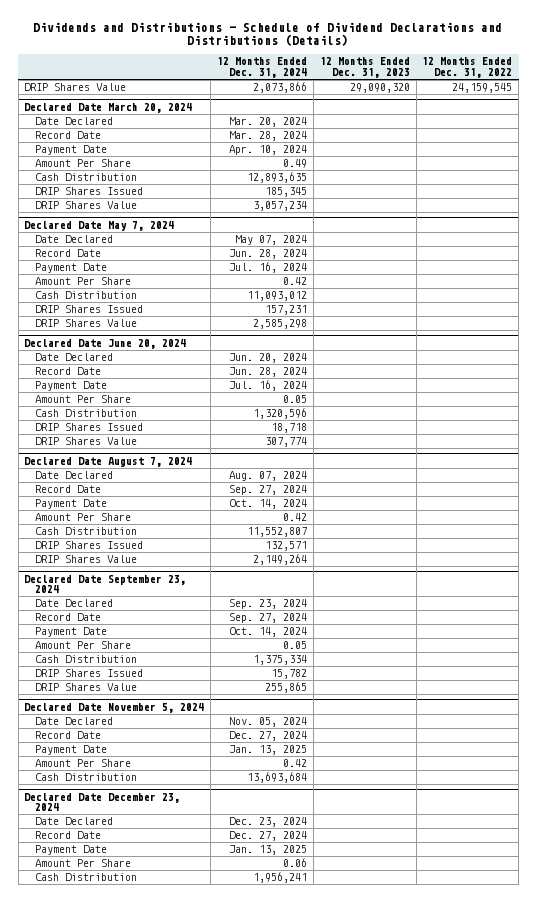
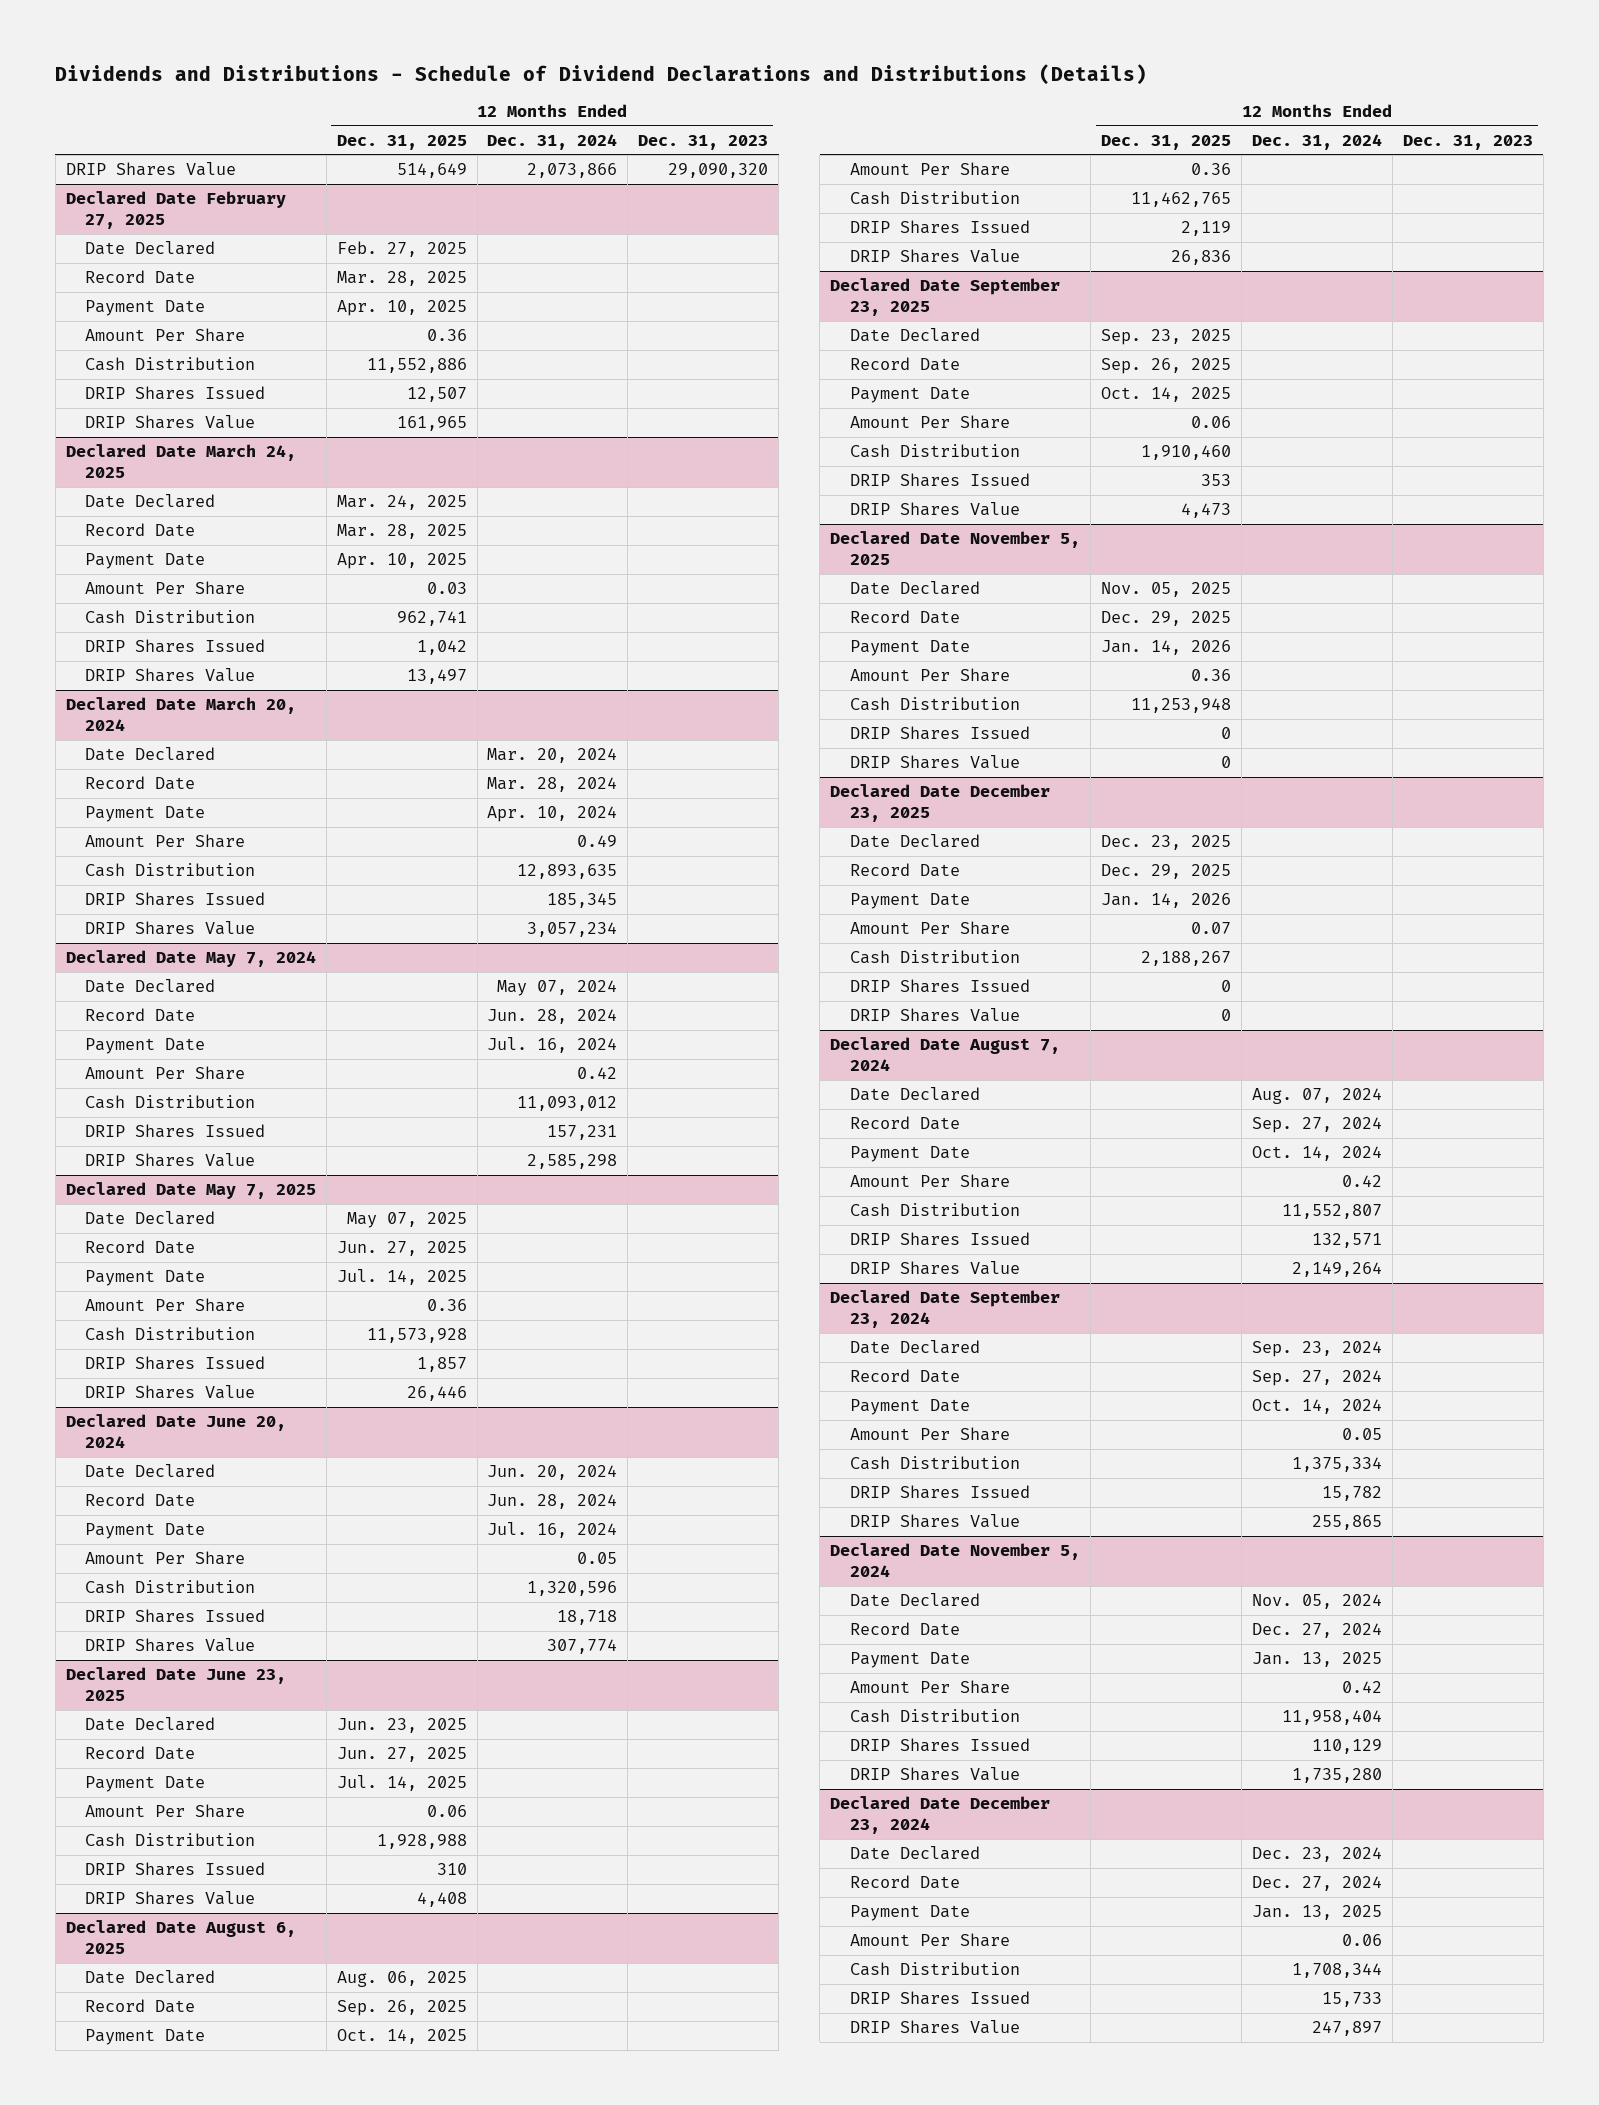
[422,57,513,79] 12 Months Ended Dec. 31, 2022 -> none
none -> [336,134,467,150] Dec. 31, 2025
none -> [65,191,286,230] Declared Date February 27, 2025
none -> [85,241,216,256] Date Declared
none -> [85,270,196,285] Record Date
none -> [85,300,206,317] Payment Date
none -> [85,328,246,343] Amount Per Share
none -> [85,357,256,372] Cash Distribution
none -> [85,386,266,401] DRIP Shares Issued
none -> [85,415,256,430] DRIP Shares Value
none -> [65,444,296,479] Declared Date March 24, 2025
none -> [85,494,216,509] Date Declared
none -> [85,523,196,538] Record Date
none -> [85,553,206,570] Payment Date
none -> [85,581,246,596] Amount Per Share
none -> [85,610,256,625] Cash Distribution
none -> [85,639,266,654] DRIP Shares Issued
none -> [85,668,256,683] DRIP Shares Value
none -> [65,1182,316,1200] Declared Date May 7, 2025
none -> [85,1211,216,1226] Date Declared
none -> [85,1240,196,1255] Record Date
none -> [85,1270,206,1287] Payment Date
none -> [85,1298,246,1313] Amount Per Share
none -> [85,1327,256,1342] Cash Distribution
none -> [85,1356,266,1371] DRIP Shares Issued
none -> [85,1385,256,1400] DRIP Shares Value
none -> [65,1667,286,1702] Declared Date June 23, 2025
none -> [85,1717,216,1732] Date Declared
none -> [85,1746,196,1761] Record Date
none -> [85,1776,206,1793] Payment Date
none -> [85,1804,246,1819] Amount Per Share
none -> [85,1833,256,1848] Cash Distribution
none -> [85,1862,266,1877] DRIP Shares Issued
none -> [85,1891,256,1906] DRIP Shares Value
none -> [65,1920,296,1955] Declared Date August 6, 2025
none -> [85,1970,216,1985] Date Declared
none -> [85,1999,196,2014] Record Date
none -> [85,2029,206,2046] Payment Date
none -> [849,162,1010,177] Amount Per Share
none -> [849,191,1020,206] Cash Distribution
none -> [849,220,1030,235] DRIP Shares Issued
none -> [849,249,1020,264] DRIP Shares Value
none -> [830,278,1061,317] Declared Date September 23, 2025
none -> [849,328,980,343] Date Declared
none -> [849,357,960,372] Record Date
none -> [849,387,970,404] Payment Date
none -> [849,415,1010,430] Amount Per Share
none -> [849,444,1020,459] Cash Distribution
none -> [849,473,1030,488] DRIP Shares Issued
none -> [849,502,1020,517] DRIP Shares Value
none -> [830,531,1081,566] Declared Date November 5, 2025
none -> [849,581,980,596] Date Declared
none -> [849,610,960,625] Record Date
none -> [849,640,970,657] Payment Date
none -> [849,668,1010,683] Amount Per Share
none -> [849,697,1020,712] Cash Distribution
none -> [849,726,1030,741] DRIP Shares Issued
none -> [849,755,1020,770] DRIP Shares Value
none -> [830,784,1051,823] Declared Date December 23, 2025
none -> [849,834,980,849] Date Declared
none -> [849,863,960,878] Record Date
none -> [849,893,970,910] Payment Date
none -> [849,921,1010,936] Amount Per Share
none -> [849,950,1020,965] Cash Distribution
none -> [849,979,1030,994] DRIP Shares Issued
none -> [849,1008,1020,1023] DRIP Shares Value
[247,772,308,784] 13,693,684 -> [1281,1710,1382,1726] 11,958,404
none -> [849,1738,1030,1753] DRIP Shares Issued
none -> [849,1767,1020,1782] DRIP Shares Value
[253,872,308,884] 1,956,241 -> [1291,1963,1382,1979] 1,708,344
none -> [849,1991,1030,2006] DRIP Shares Issued
none -> [849,2020,1020,2035] DRIP Shares Value

